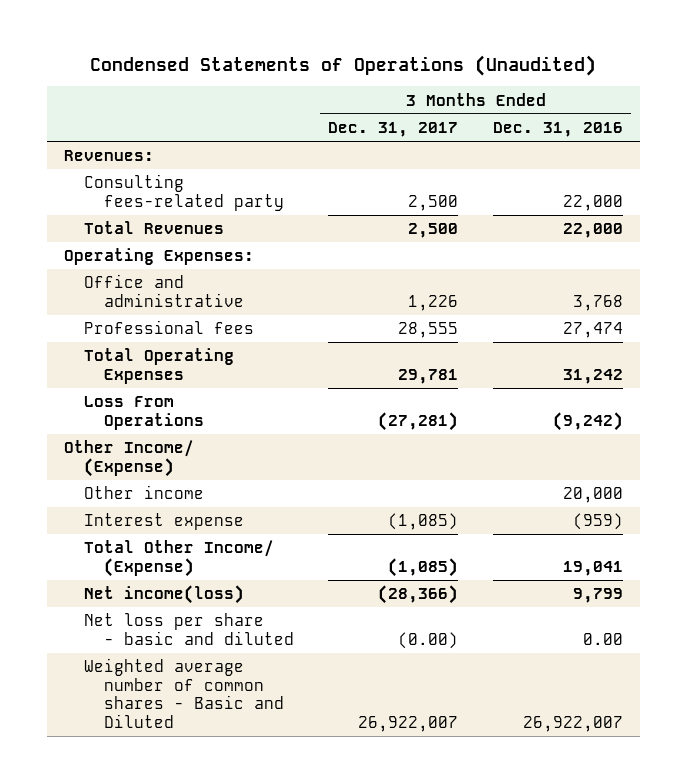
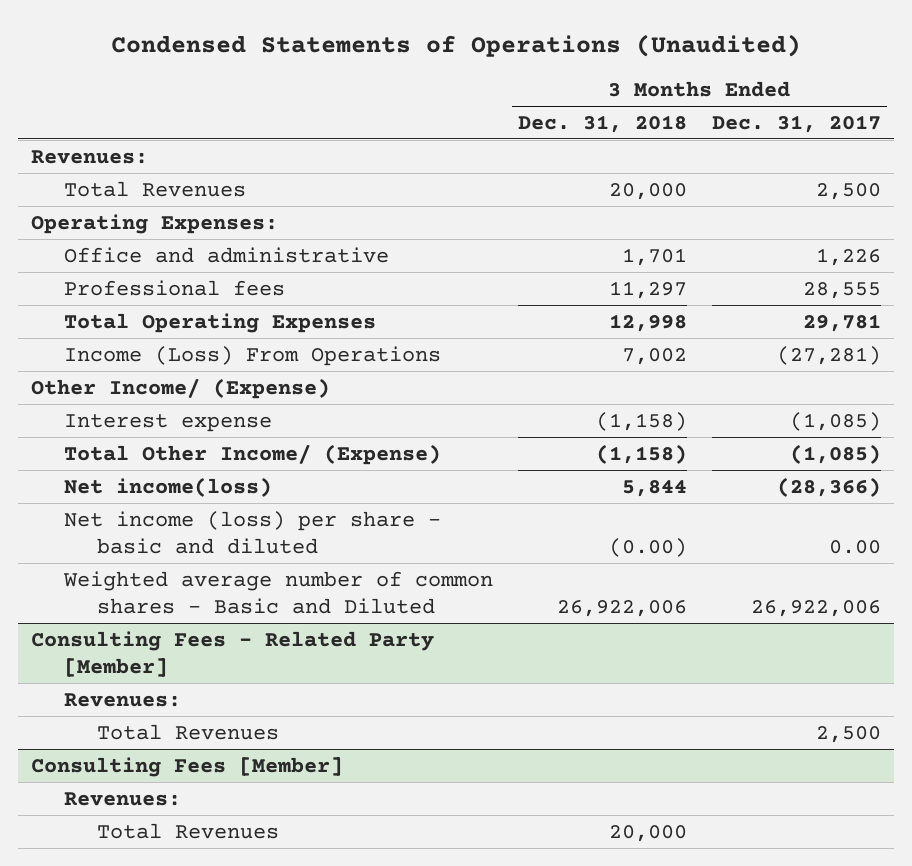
[492,121,623,137] Dec. 31, 2016 -> none
none -> [517,114,687,133] Dec. 31, 2018
[84,174,284,211] Consulting fees-related party -> none
[84,396,204,430] Loss From Operations -> [63,345,441,366] Income (Loss) From Operations
[84,485,205,500] Other income -> none
[84,613,294,645] Net loss per share - basic and diluted -> [63,510,441,554] Net income (loss) per share - basic and diluted
[398,631,459,649] (0.00) -> [828,539,881,554] 0.00
[358,715,459,732] 26,922,007 -> [750,599,881,617] 26,922,006
none -> [30,630,434,677] Consulting Fees - Related Party [Member]
none -> [63,692,181,707] Revenues:
none -> [96,723,279,740] Total Revenues
none -> [30,756,343,777] Consulting Fees [Member]
none -> [63,791,181,806] Revenues:
none -> [96,822,279,839] Total Revenues

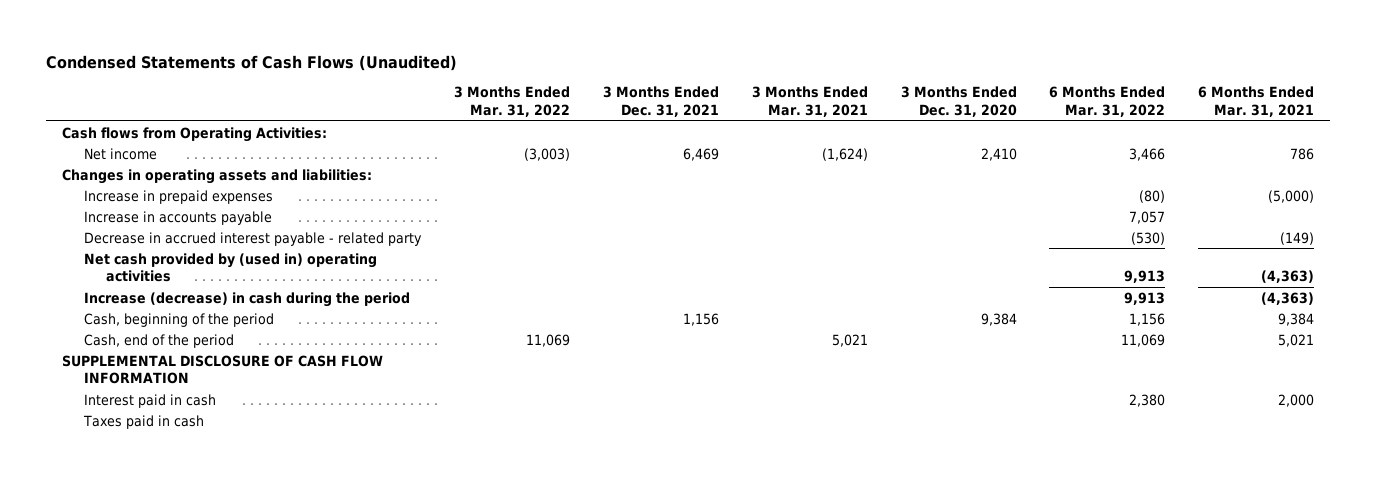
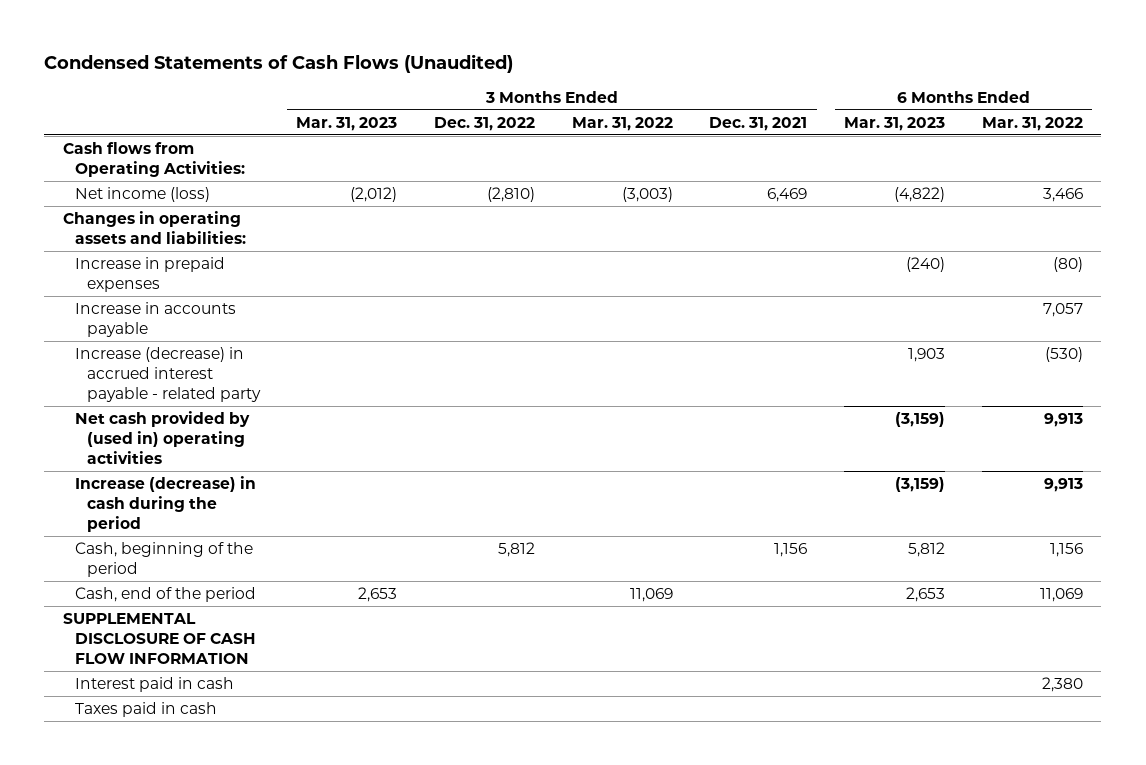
[751,86,868,117] 3 Months Ended Mar. 31, 2021 -> none
[900,86,1017,117] 3 Months Ended Dec. 31, 2020 -> none
[1198,86,1315,117] 6 Months Ended Mar. 31, 2021 -> none
none -> [296,116,398,131] Mar. 31, 2023
none -> [434,116,536,131] Dec. 31, 2022
none -> [844,116,946,131] Mar. 31, 2023
[84,147,158,160] Net income -> [74,187,210,203] Net income (loss)
[84,231,423,246] Decrease in accrued interest payable - related party -> [74,347,261,402] Increase (decrease) in accrued interest payable - related party

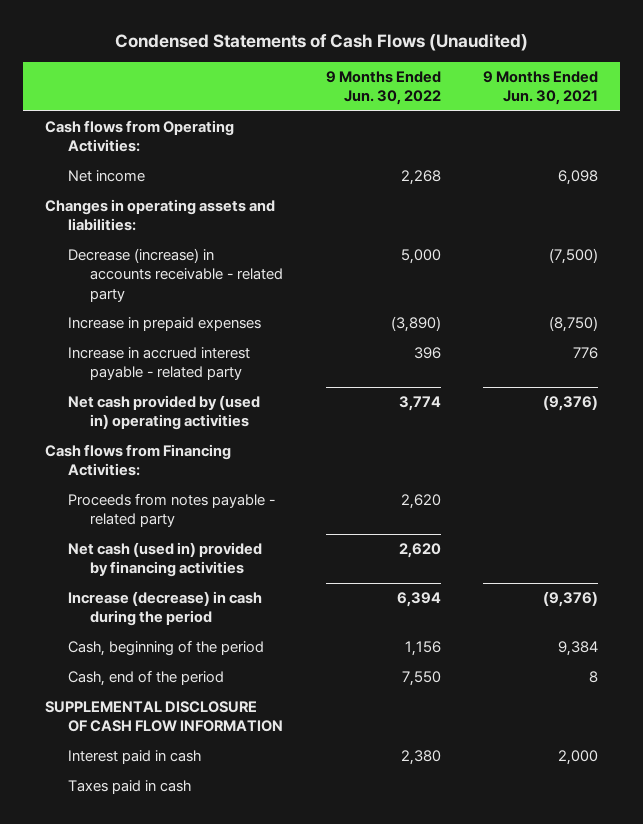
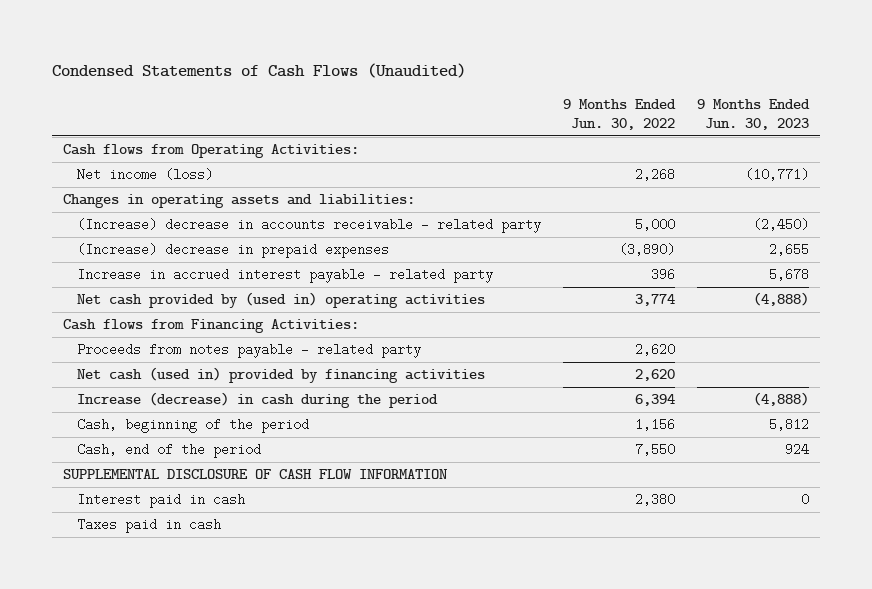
[483,71,599,106] 9 Months Ended Jun. 30, 2021 -> none
none -> [697,98,811,131] 9 Months Ended Jun. 30, 2023
[67,170,145,183] Net income -> [76,168,213,182] Net income (loss)
[67,248,284,302] Decrease (increase) in accounts receivable - related party -> [76,218,541,234] (Increase) decrease in accounts receivable - related party
[67,317,261,332] Increase in prepaid expenses -> [76,243,389,259] (Increase) decrease in prepaid expenses

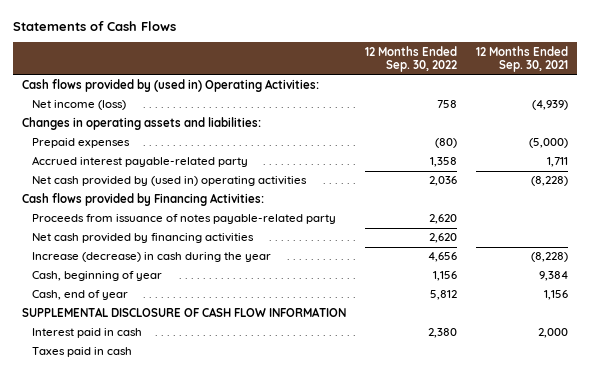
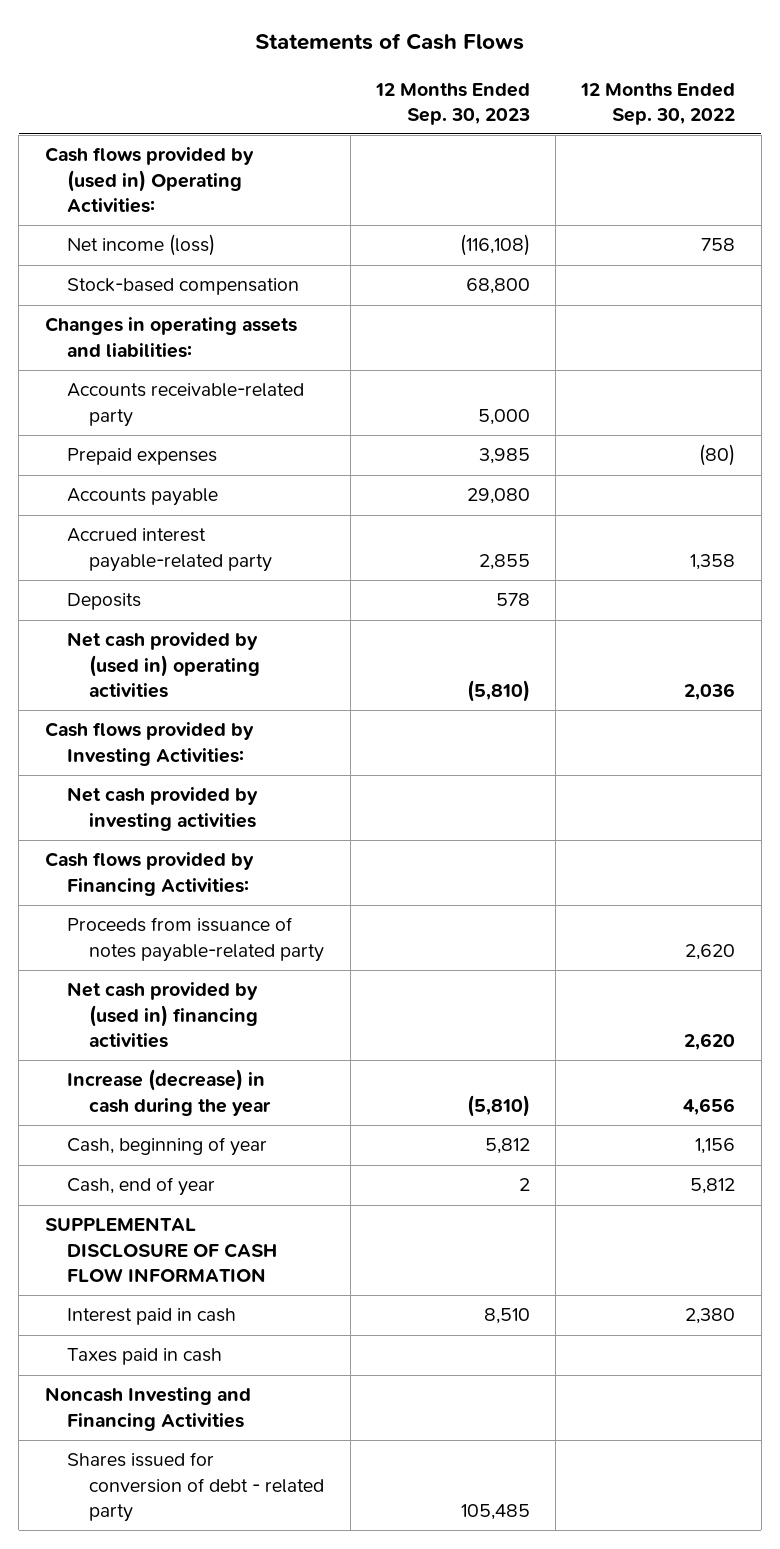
[475,45,568,73] 12 Months Ended Sep. 30, 2021 -> none
none -> [374,82,530,125] 12 Months Ended Sep. 30, 2023
none -> [66,278,299,296] Stock-based compensation
none -> [66,383,304,427] Accounts receivable-related party
none -> [66,488,218,507] Accounts payable
none -> [66,593,141,611] Deposits
none -> [44,722,254,766] Cash flows provided by Investing Activities:
none -> [66,787,258,831] Net cash provided by investing activities
[31,233,254,244] Net cash provided by financing activities -> [66,982,259,1049] Net cash provided by (used in) financing activities
none -> [44,1387,251,1431] Noncash Investing and Financing Activities
none -> [66,1452,325,1523] Shares issued for conversion of debt - related party

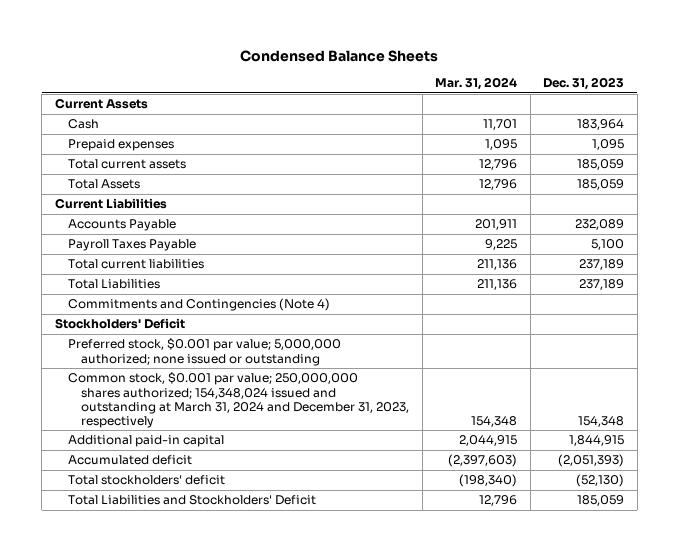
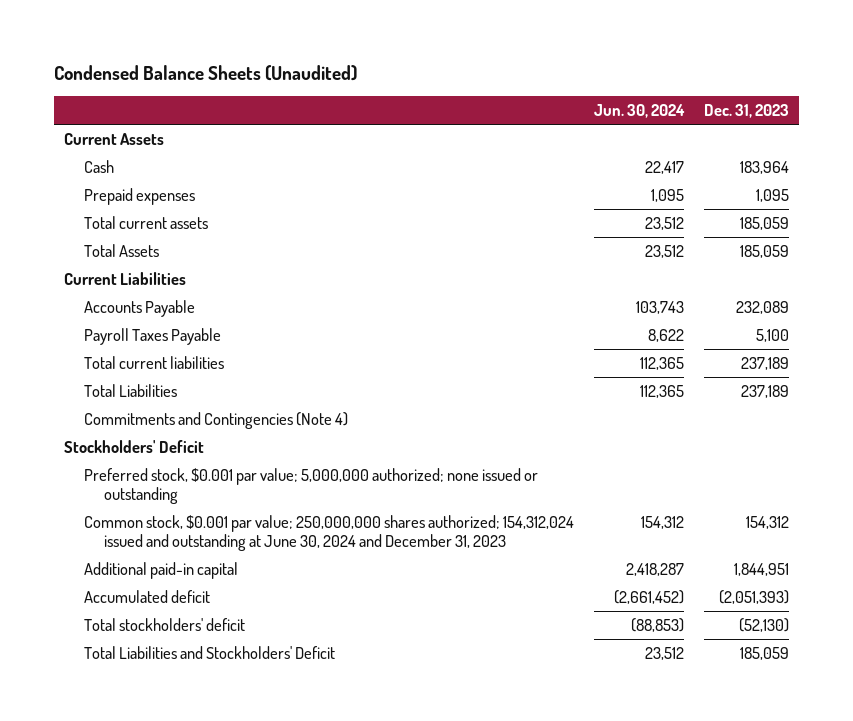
[240,49,439,62] Condensed Balance Sheets -> [54,64,358,81] Condensed Balance Sheets (Unaudited)
[435,77,518,91] Mar. 31, 2024 -> none
none -> [593,104,685,119] Jun. 30, 2024
[68,372,410,428] Common stock, $0.001 par value; 250,000,000 shares authorized; 154,348,024 issued and outstanding at March 31, 2024 and December 31, 2023, respectively -> [83,515,574,552] Common stock, $0.001 par value; 250,000,000 shares authorized; 154,312,024 issued and outstanding at June 30, 2024 and December 31, 2023
[578,415,625,427] 154,348 -> [745,516,789,530] 154,312
[569,435,625,447] 1,844,915 -> [733,563,789,577] 1,844,951

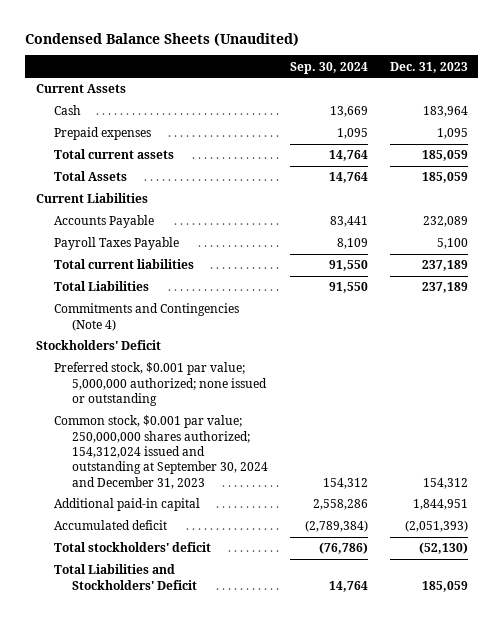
[593,104,685,119] Jun. 30, 2024 -> none
none -> [289,61,368,74] Sep. 30, 2024
[83,515,574,552] Common stock, $0.001 par value; 250,000,000 shares authorized; 154,312,024 issued and outstanding at June 30, 2024 and December 31, 2023 -> [53,415,268,489] Common stock, $0.001 par value; 250,000,000 shares authorized; 154,312,024 issued and outstanding at September 30, 2024 and December 31, 2023

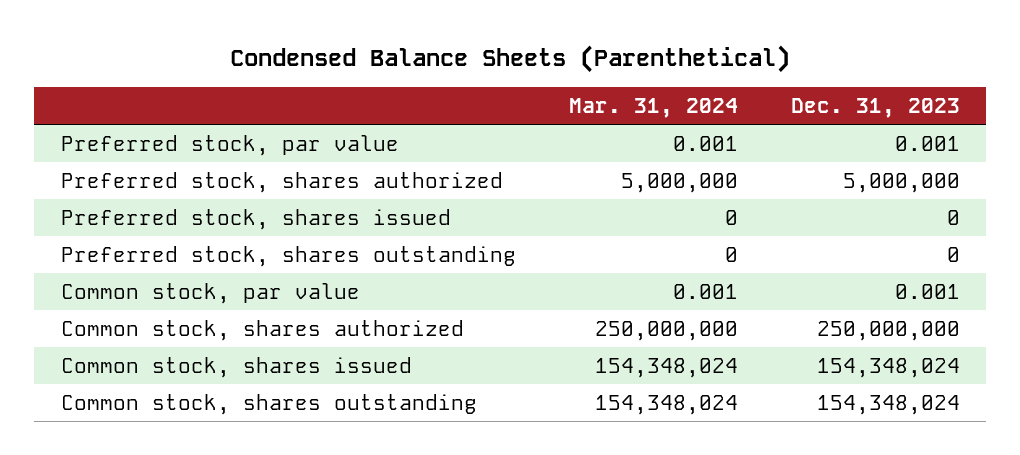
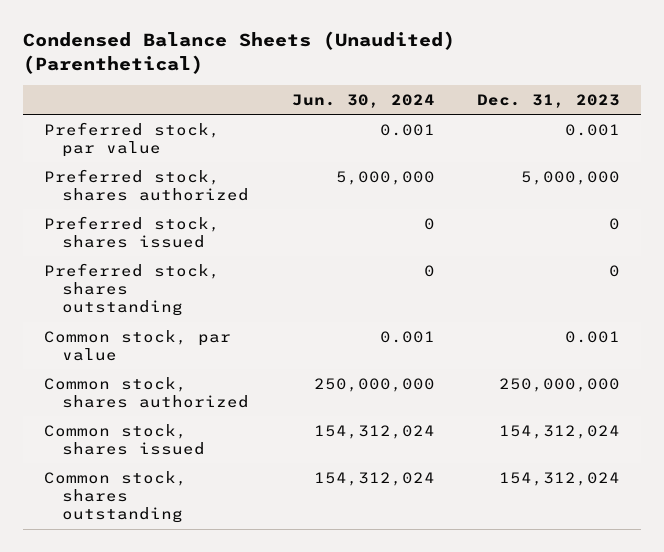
[230,45,791,74] Condensed Balance Sheets (Parenthetical) -> [23,31,456,74] Condensed Balance Sheets (Unaudited) (Parenthetical)
[568,97,738,118] Mar. 31, 2024 -> none
none -> [291,94,435,109] Jun. 30, 2024
[816,357,960,378] 154,348,024 -> [498,424,620,439] 154,312,024
[816,394,960,415] 154,348,024 -> [498,471,620,486] 154,312,024

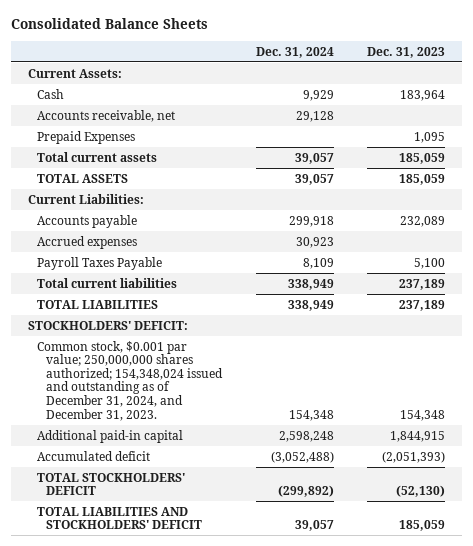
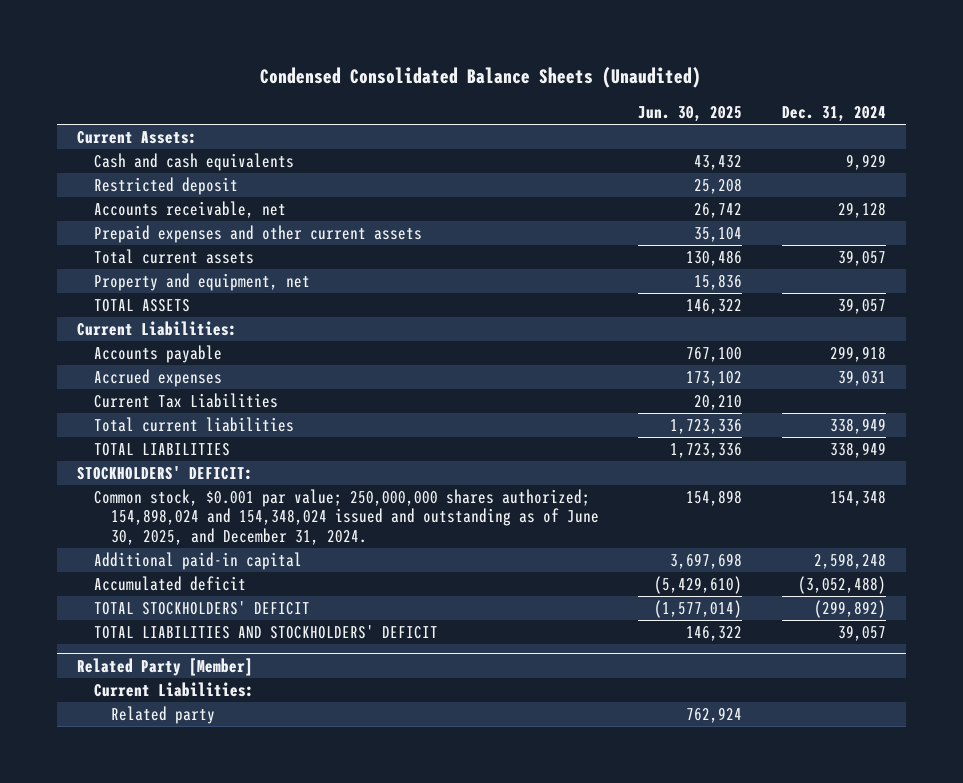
[11,18,209,30] Consolidated Balance Sheets -> [260,67,702,89] Condensed Consolidated Balance Sheets (Unaudited)
[367,46,446,58] Dec. 31, 2023 -> none
none -> [638,106,743,123] Jun. 30, 2025
[37,88,65,99] Cash -> [93,153,294,172] Cash and cash equivalents
none -> [93,177,238,196] Restricted deposit
[37,130,136,144] Prepaid Expenses -> none
none -> [93,225,422,244] Prepaid expenses and other current assets
none -> [93,273,310,292] Property and equipment, net
[37,256,163,270] Payroll Taxes Payable -> none
[295,236,334,248] 30,923 -> [837,370,886,387] 39,031
none -> [93,393,278,409] Current Tax Liabilities
[37,340,224,421] Common stock, $0.001 par value; 250,000,000 shares authorized; 154,348,024 issued and outstanding as of December 31, 2024, and December 31, 2023. -> [93,489,599,545] Common stock, $0.001 par value; 250,000,000 shares authorized; 154,898,024 and 154,348,024 issued and outstanding as of June 30, 2025, and December 31, 2024.
none -> [76,657,253,676] Related Party [Member]
none -> [93,682,254,698] Current Liabilities:
none -> [110,706,215,725] Related party

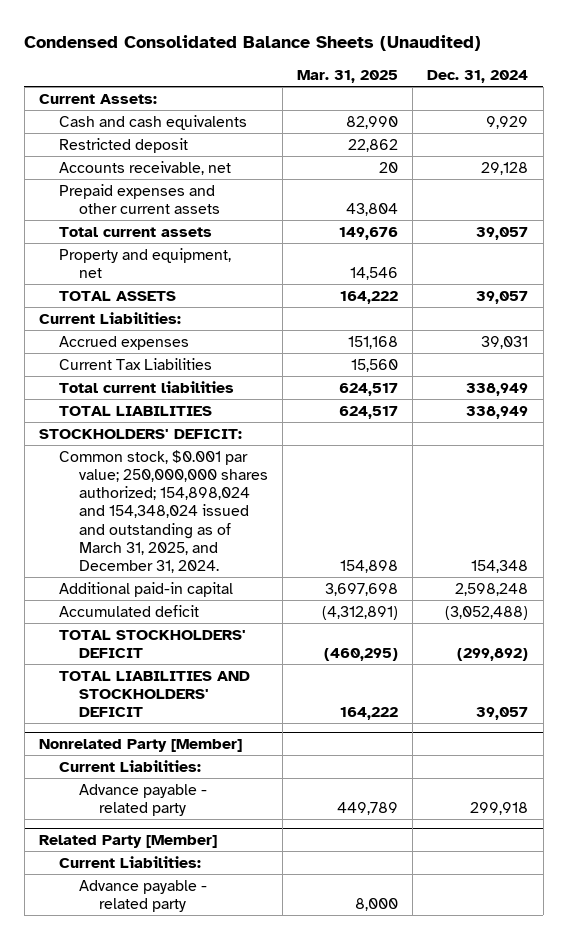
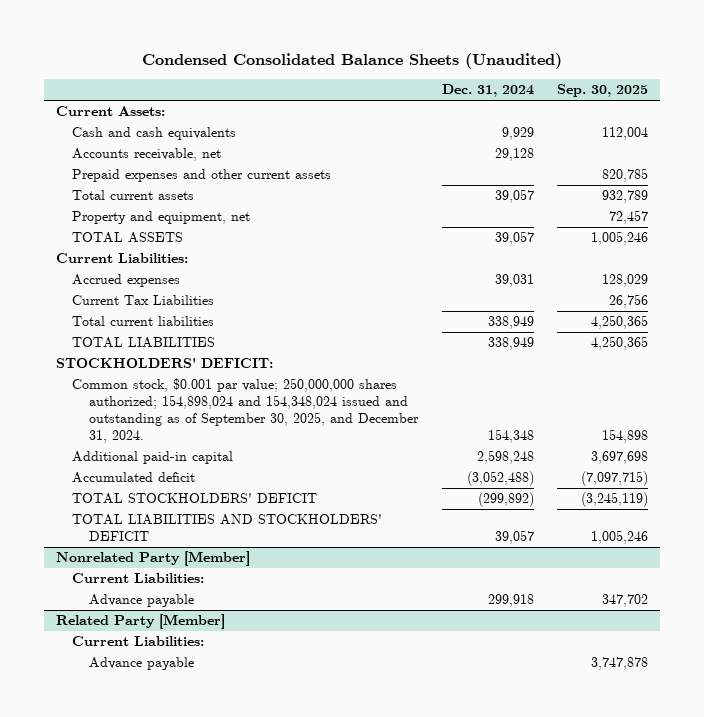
[297,70,399,84] Mar. 31, 2025 -> none
none -> [557,84,649,98] Sep. 30, 2025
[58,137,188,153] Restricted deposit -> none
[58,449,268,574] Common stock, $0.001 par value; 250,000,000 shares authorized; 154,898,024 and 154,348,024 issued and outstanding as of March 31, 2025, and December 31, 2024. -> [72,378,419,444] Common stock, $0.001 par value; 250,000,000 shares authorized; 154,898,024 and 154,348,024 issued and outstanding as of September 30, 2025, and December 31, 2024.
[78,783,207,816] Advance payable - related party -> [88,594,194,608] Advance payable
[78,879,207,912] Advance payable - related party -> [88,657,194,671] Advance payable

